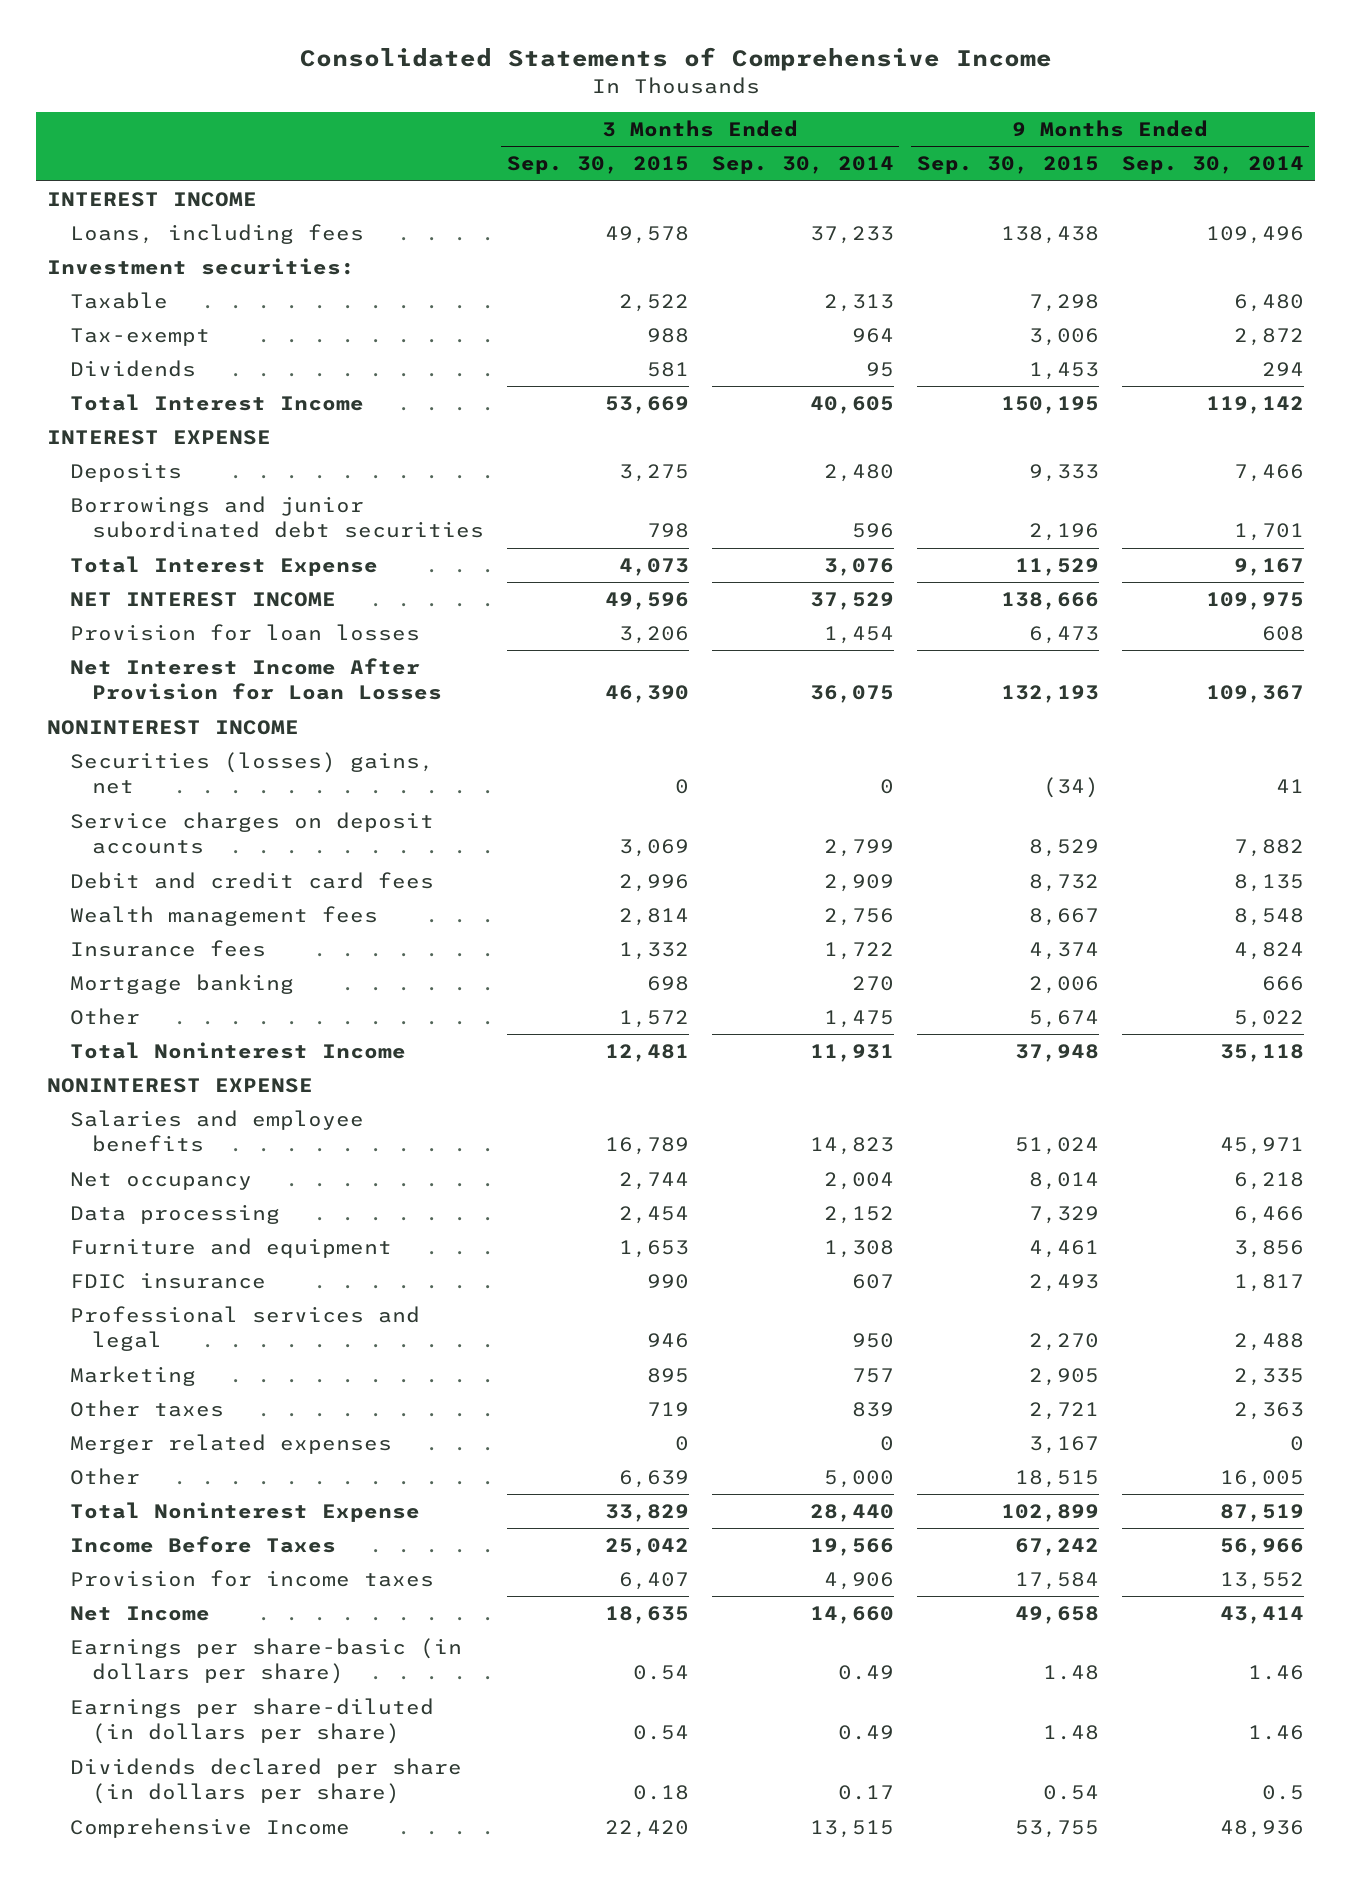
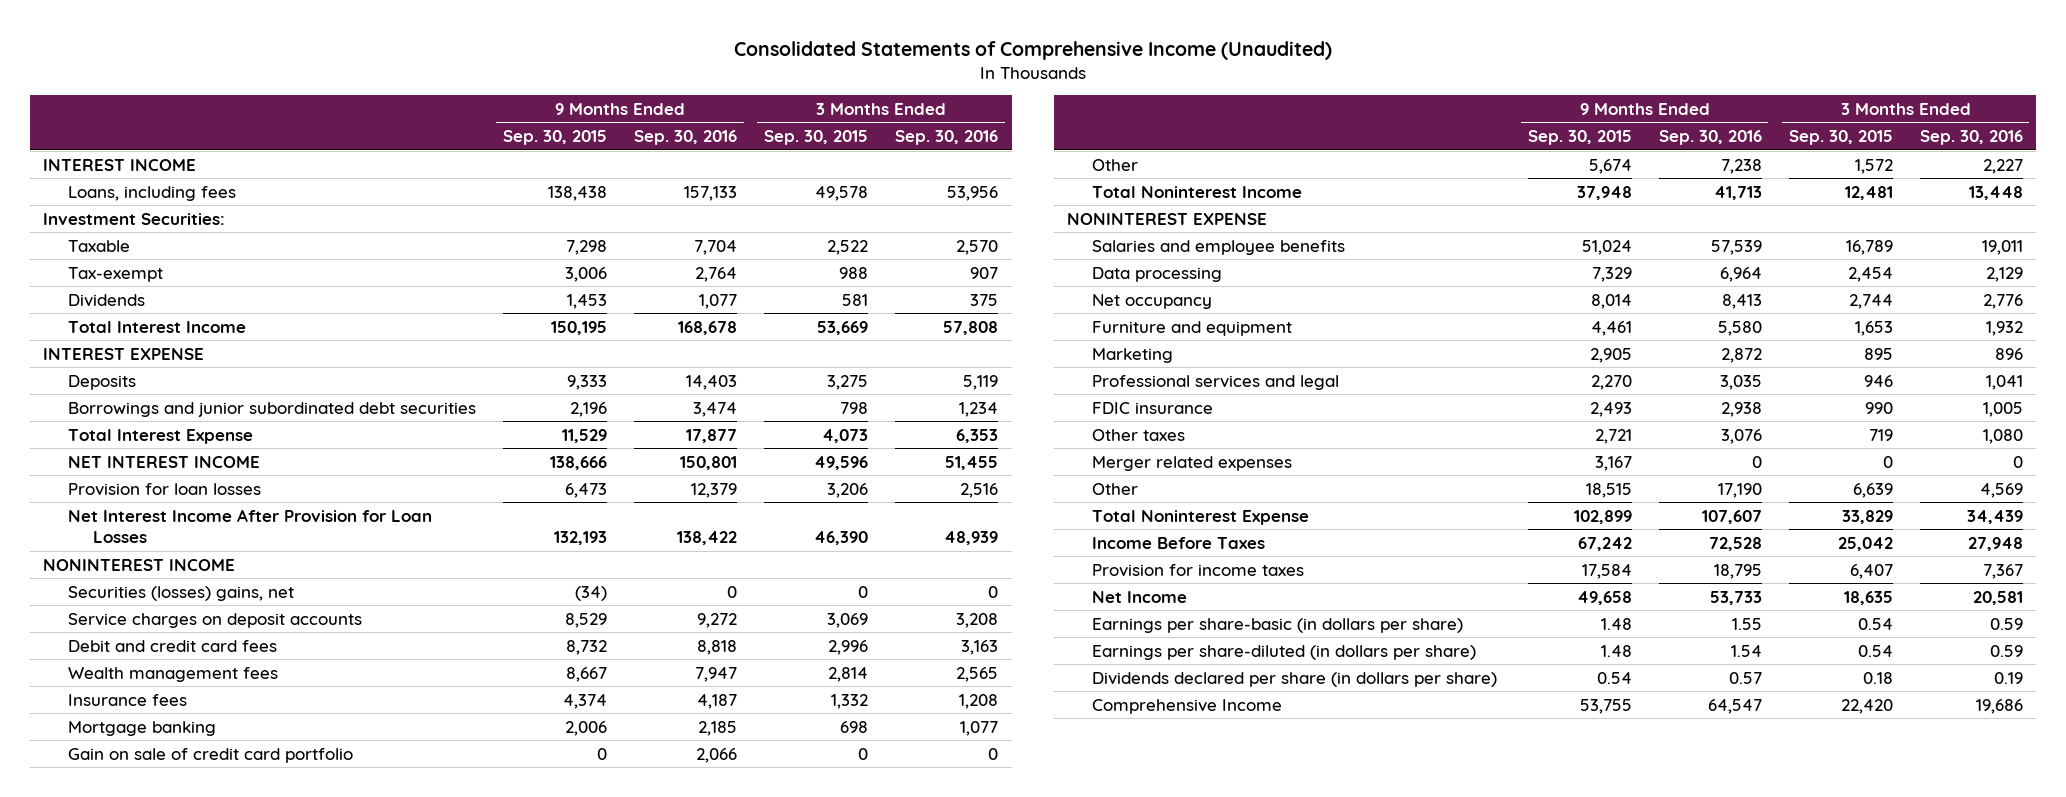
[299,47,1052,72] Consolidated Statements of Comprehensive Income -> [733,40,1332,60] Consolidated Statements of Comprehensive Income (Unaudited)
[711,156,894,175] Sep. 30, 2014 -> none
[1121,156,1304,175] Sep. 30, 2014 -> none
none -> [634,130,738,146] Sep. 30, 2016
none -> [895,130,999,146] Sep. 30, 2016
[47,257,356,275] Investment securities: -> [43,212,226,225] Investment Securities:
none -> [68,747,354,763] Gain on sale of credit card portfolio
[69,1171,252,1190] Net occupancy -> [1092,293,1213,309] Net occupancy
[69,1305,420,1352] Professional services and legal -> [1092,374,1340,390] Professional services and legal
[69,1271,266,1289] FDIC insurance -> [1092,401,1214,414] FDIC insurance

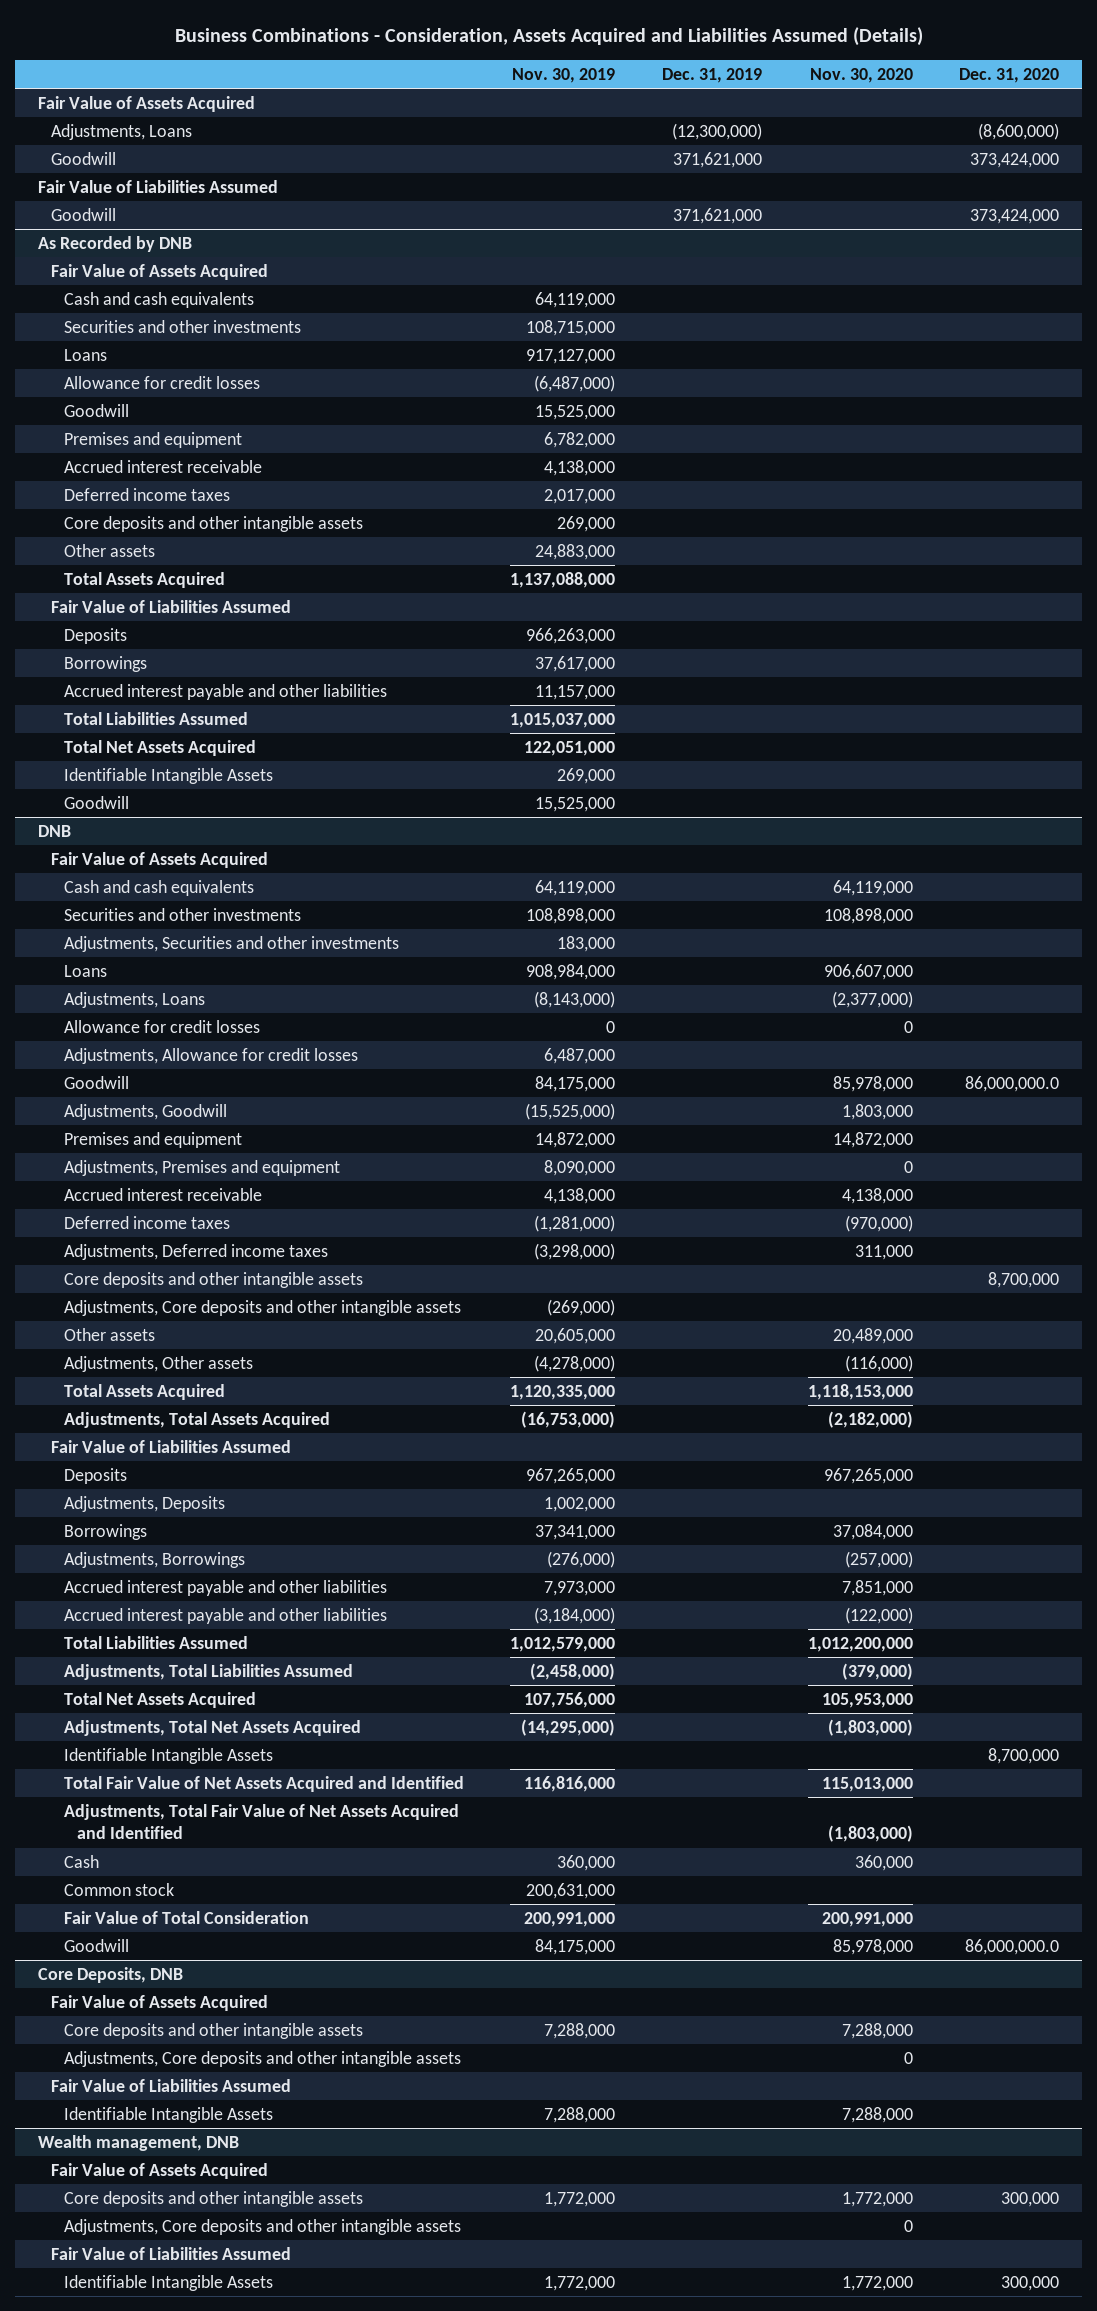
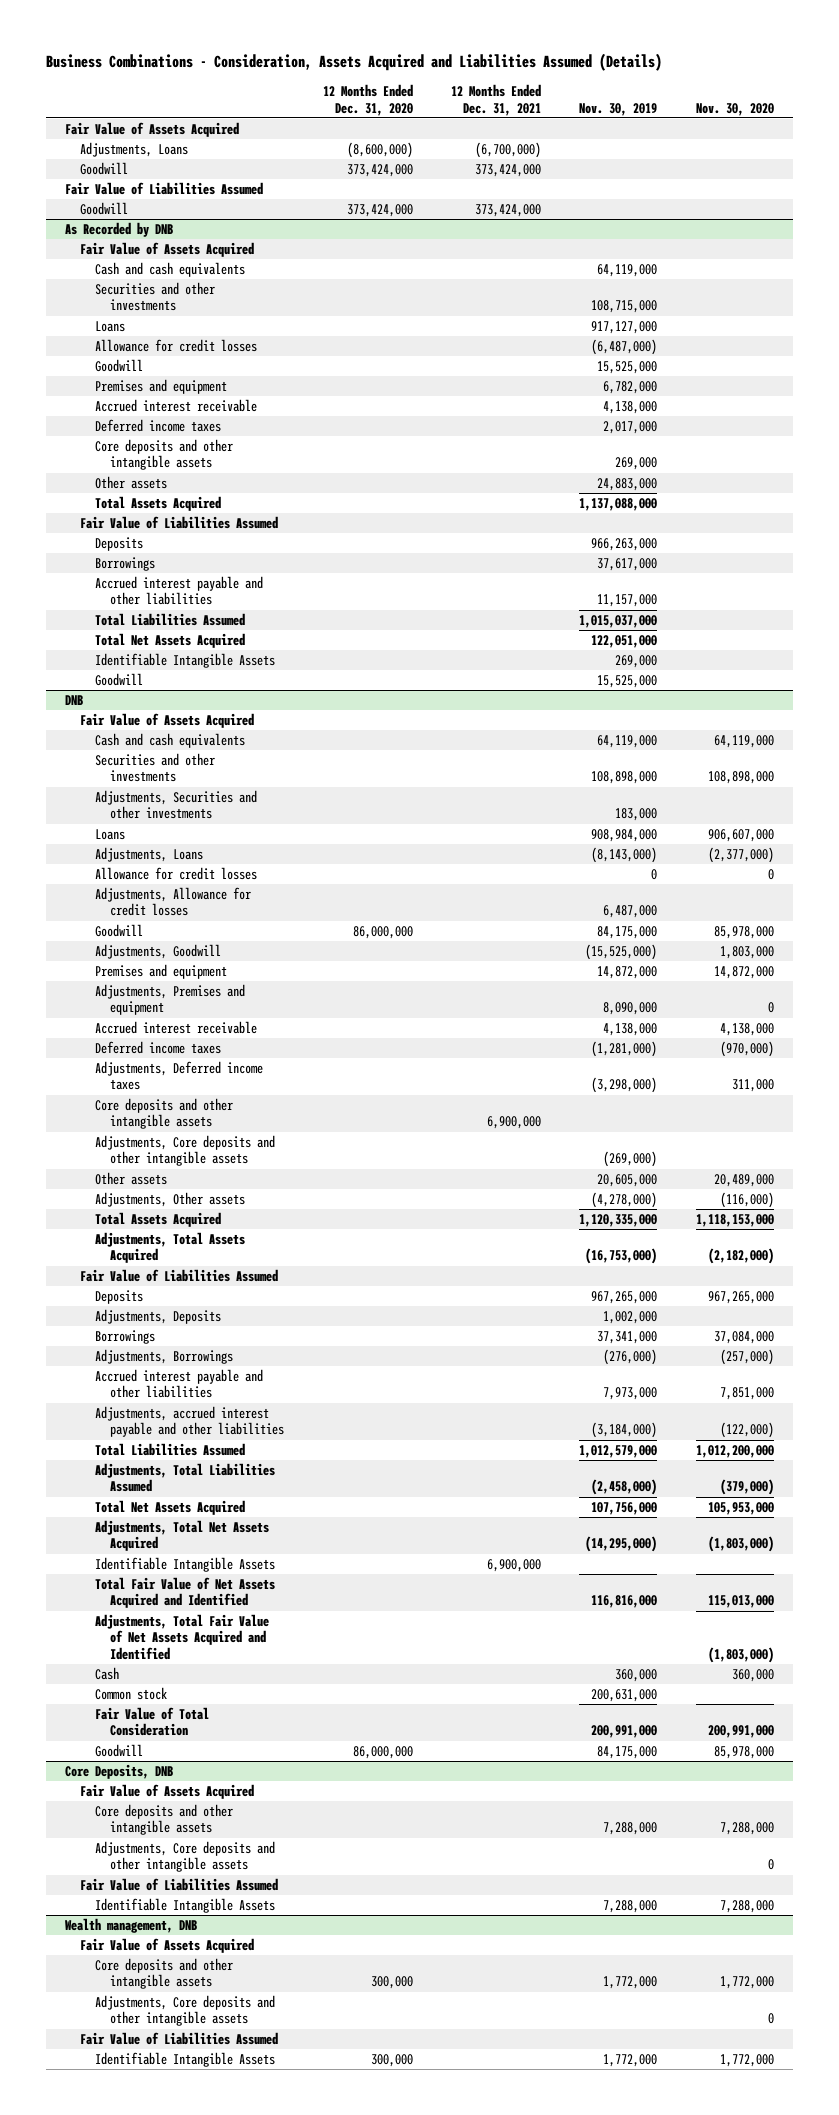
[661,67,762,83] Dec. 31, 2019 -> none
[959,67,1060,83] Dec. 31, 2020 -> none
none -> [322,84,413,116] 12 Months Ended Dec. 31, 2020
none -> [450,84,541,116] 12 Months Ended Dec. 31, 2021
[64,1607,388,1624] Accrued interest payable and other liabilities -> [95,1405,285,1438] Adjustments, accrued interest payable and other liabilities

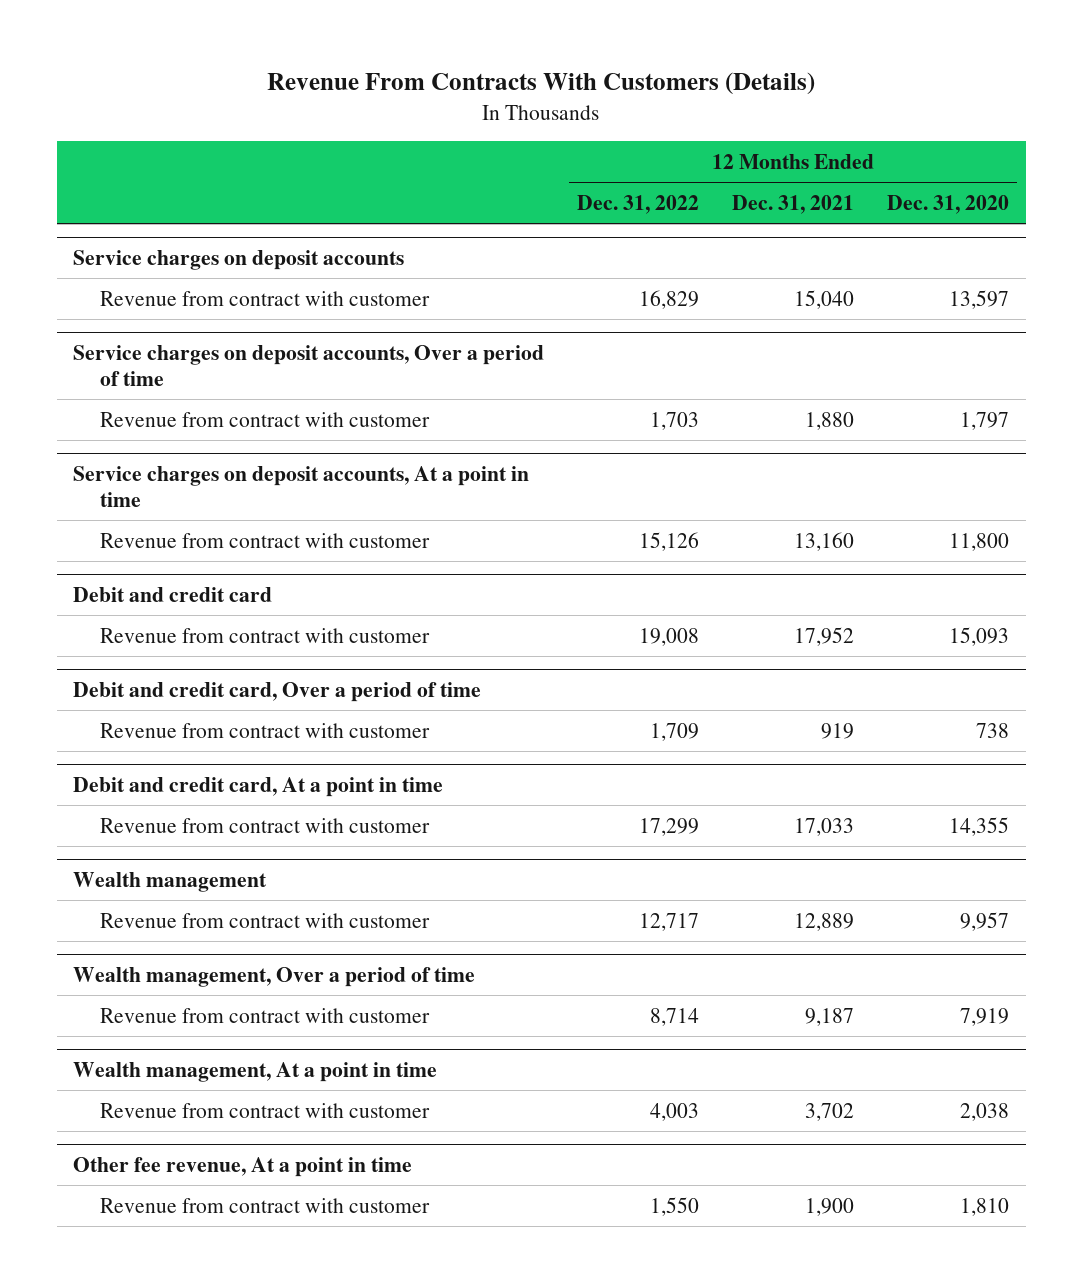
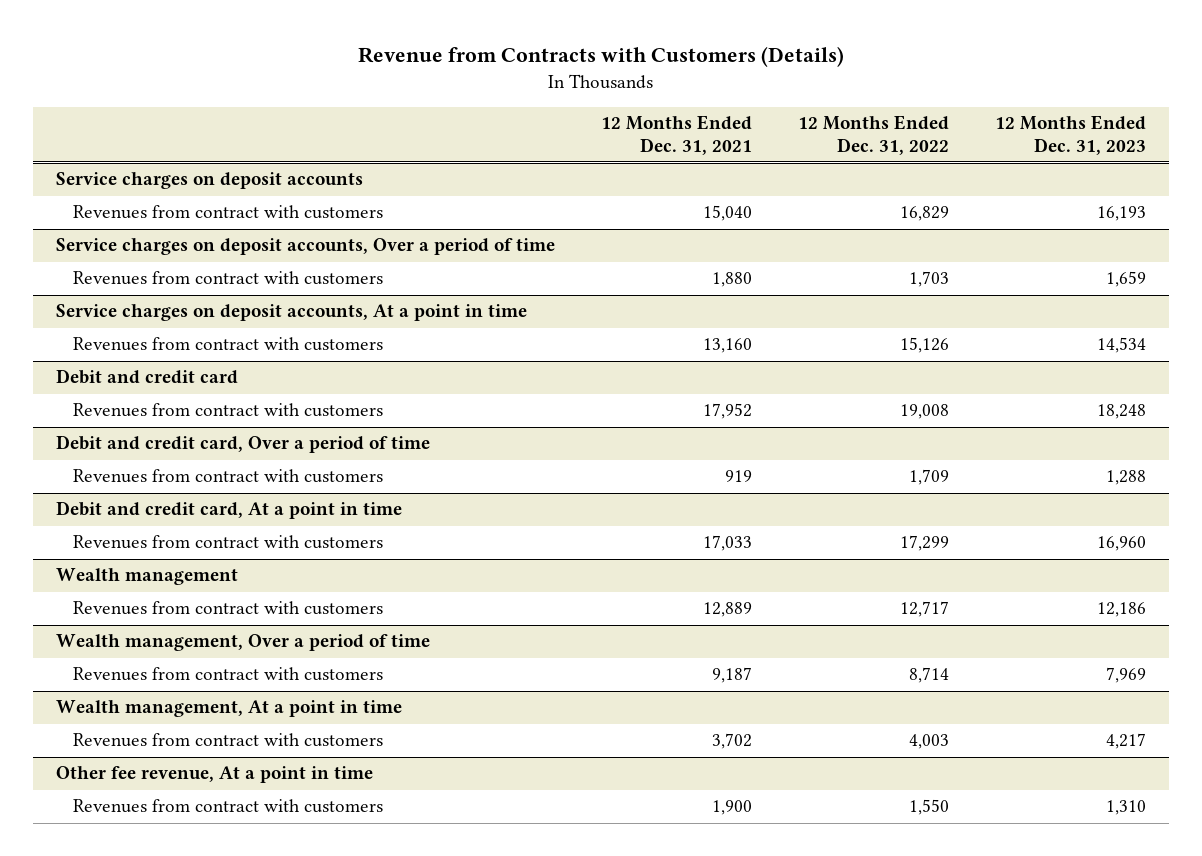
[267,72,816,96] Revenue From Contracts With Customers (Details) -> [358,46,845,68] Revenue from Contracts with Customers (Details)
[887,194,1010,214] Dec. 31, 2020 -> none
none -> [995,114,1147,155] 12 Months Ended Dec. 31, 2023
[99,290,430,306] Revenue from contract with customer -> [73,205,384,220] Revenues from contract with customers
[99,411,430,427] Revenue from contract with customer -> [73,271,384,286] Revenues from contract with customers
[99,532,430,548] Revenue from contract with customer -> [73,337,384,352] Revenues from contract with customers
[99,627,430,643] Revenue from contract with customer -> [73,403,384,418] Revenues from contract with customers
[99,722,430,738] Revenue from contract with customer -> [73,469,384,484] Revenues from contract with customers
[99,817,430,833] Revenue from contract with customer -> [73,535,384,550] Revenues from contract with customers
[99,912,430,928] Revenue from contract with customer -> [73,601,384,616] Revenues from contract with customers
[99,1007,430,1023] Revenue from contract with customer -> [73,667,384,682] Revenues from contract with customers
[99,1102,430,1118] Revenue from contract with customer -> [73,733,384,748] Revenues from contract with customers
[99,1197,430,1213] Revenue from contract with customer -> [73,799,384,814] Revenues from contract with customers

